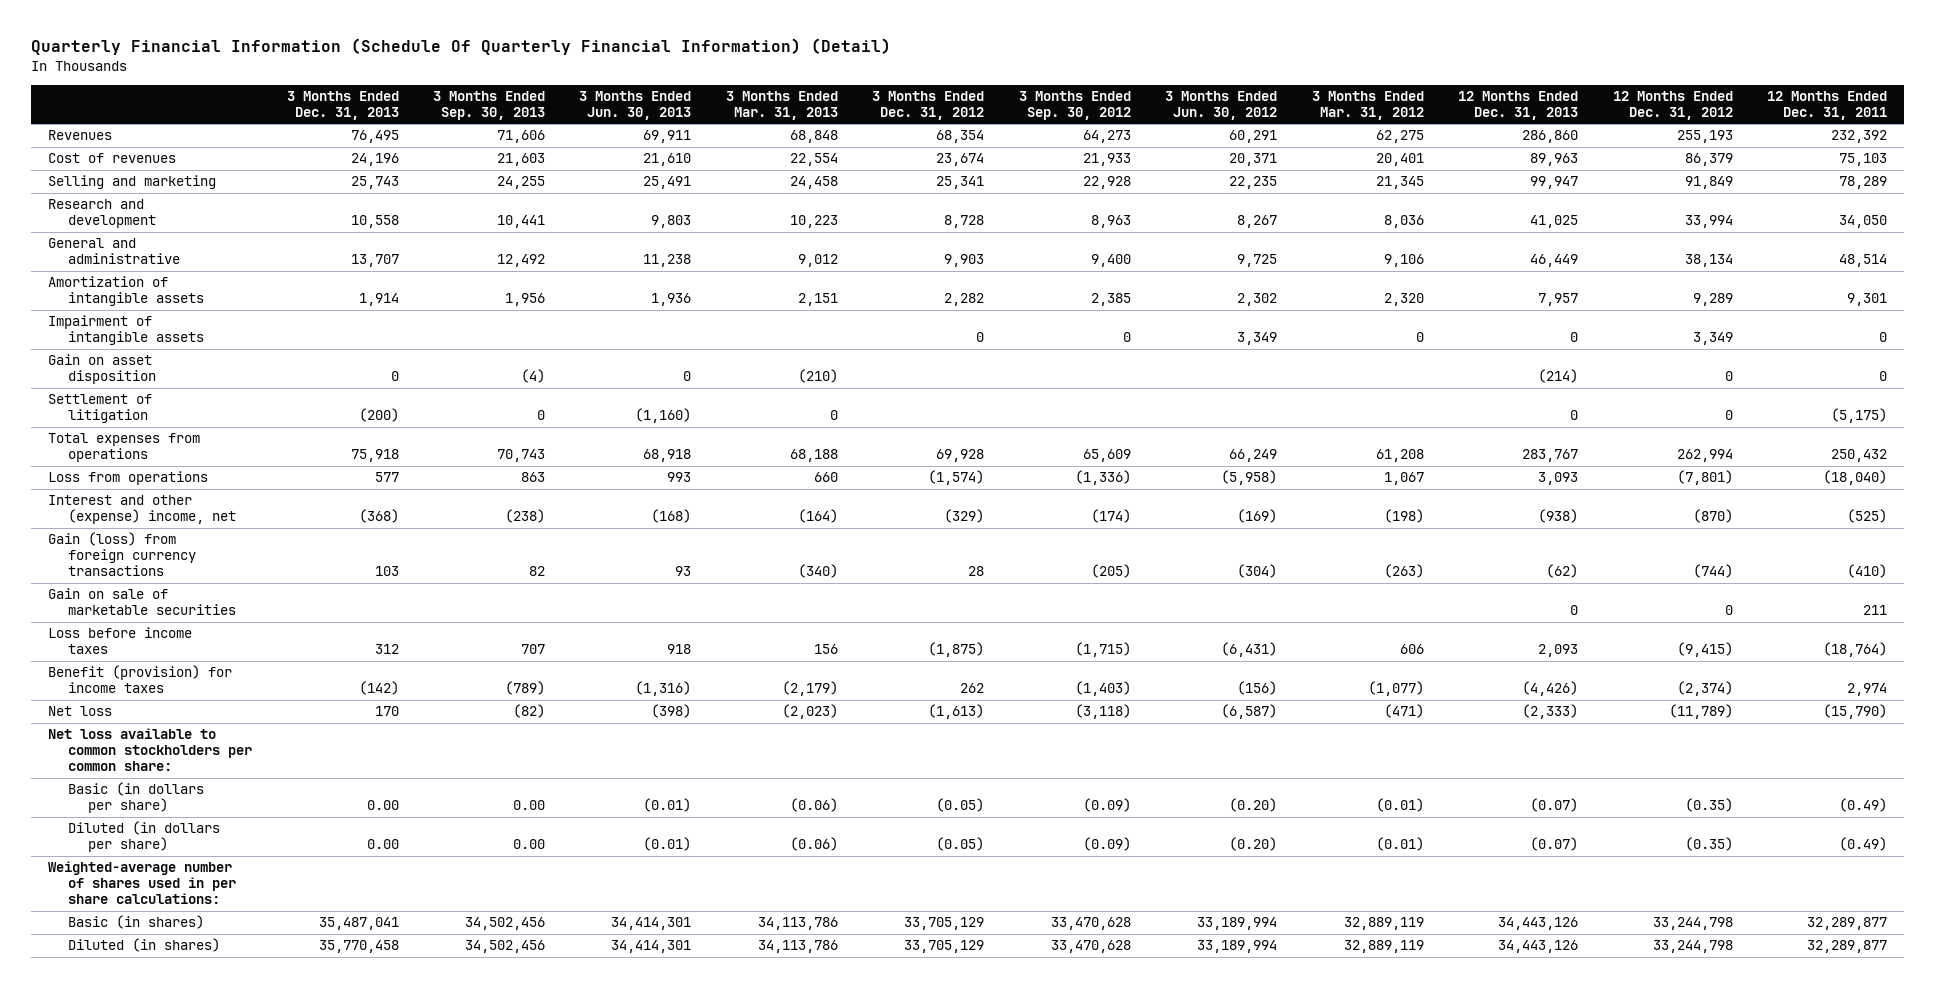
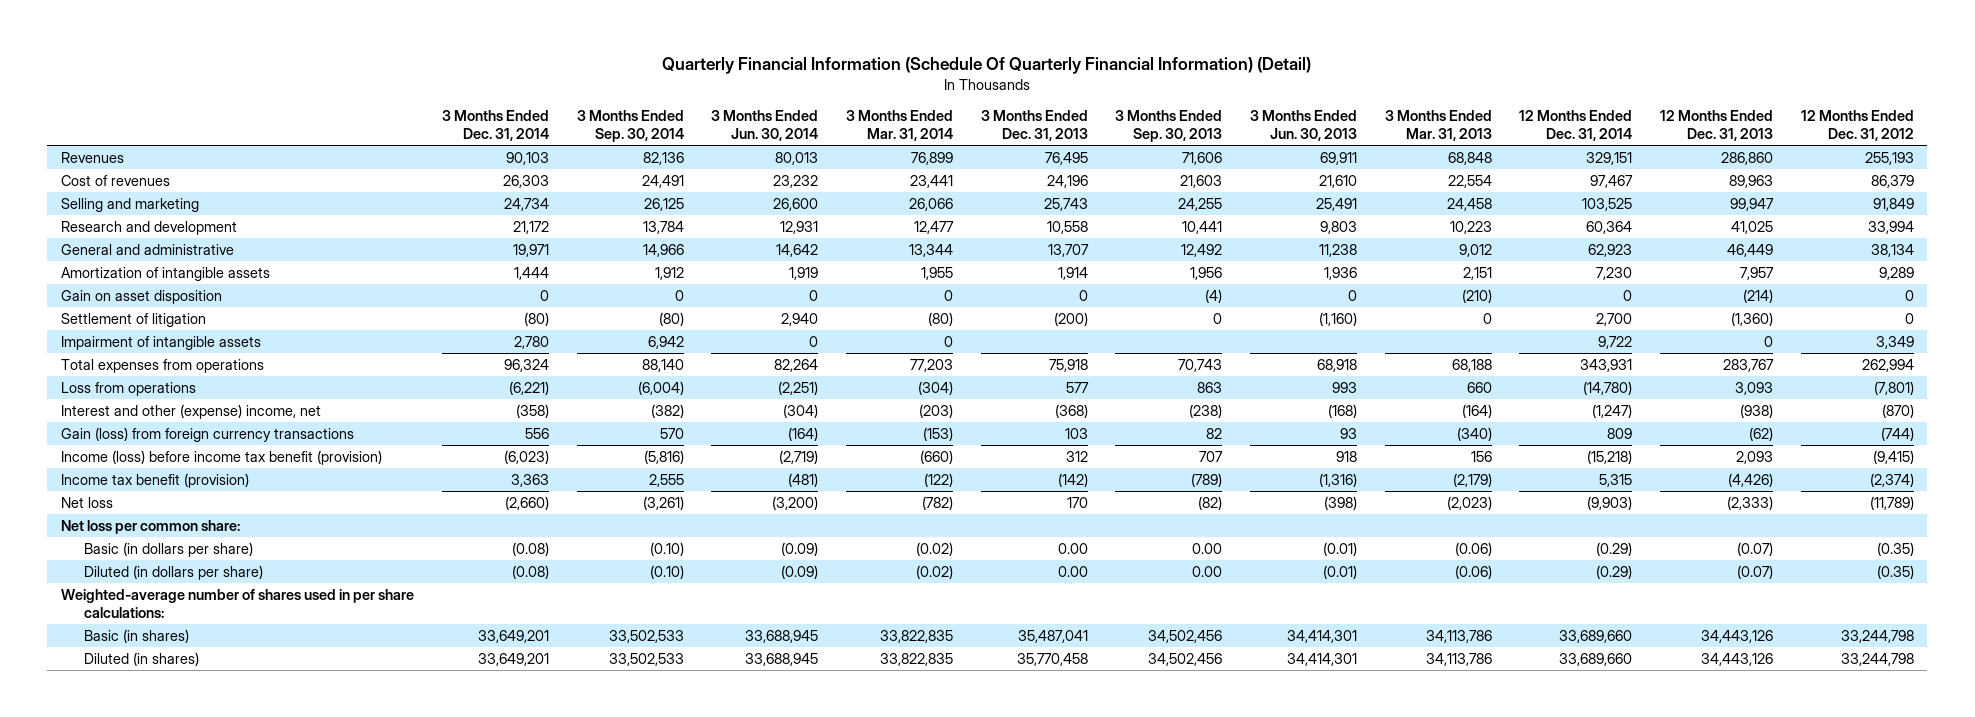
[872,91,985,121] 3 Months Ended Dec. 31, 2012 -> none
[1018,91,1131,121] 3 Months Ended Sep. 30, 2012 -> none
[1165,91,1278,121] 3 Months Ended Jun. 30, 2012 -> none
[1311,91,1424,121] 3 Months Ended Mar. 31, 2012 -> none
[1767,91,1888,121] 12 Months Ended Dec. 31, 2011 -> none
none -> [441,110,549,142] 3 Months Ended Dec. 31, 2014
none -> [576,110,684,143] 3 Months Ended Sep. 30, 2014
none -> [711,110,819,142] 3 Months Ended Jun. 30, 2014
none -> [845,110,953,142] 3 Months Ended Mar. 31, 2014
none -> [1519,110,1633,142] 12 Months Ended Dec. 31, 2014
[1570,410,1579,421] 0 -> [1730,311,1773,326] (1,360)
[48,315,205,346] Impairment of intangible assets -> [61,335,262,350] Impairment of intangible assets
[48,588,237,616] Gain on sale of marketable securities -> none
[48,627,193,655] Loss before income taxes -> [61,449,383,465] Income (loss) before income tax benefit (provision)
[48,665,233,694] Benefit (provision) for income taxes -> [61,472,250,488] Income tax benefit (provision)
[48,728,253,772] Net loss available to common stockholders per common share: -> [61,519,241,534] Net loss per common share:

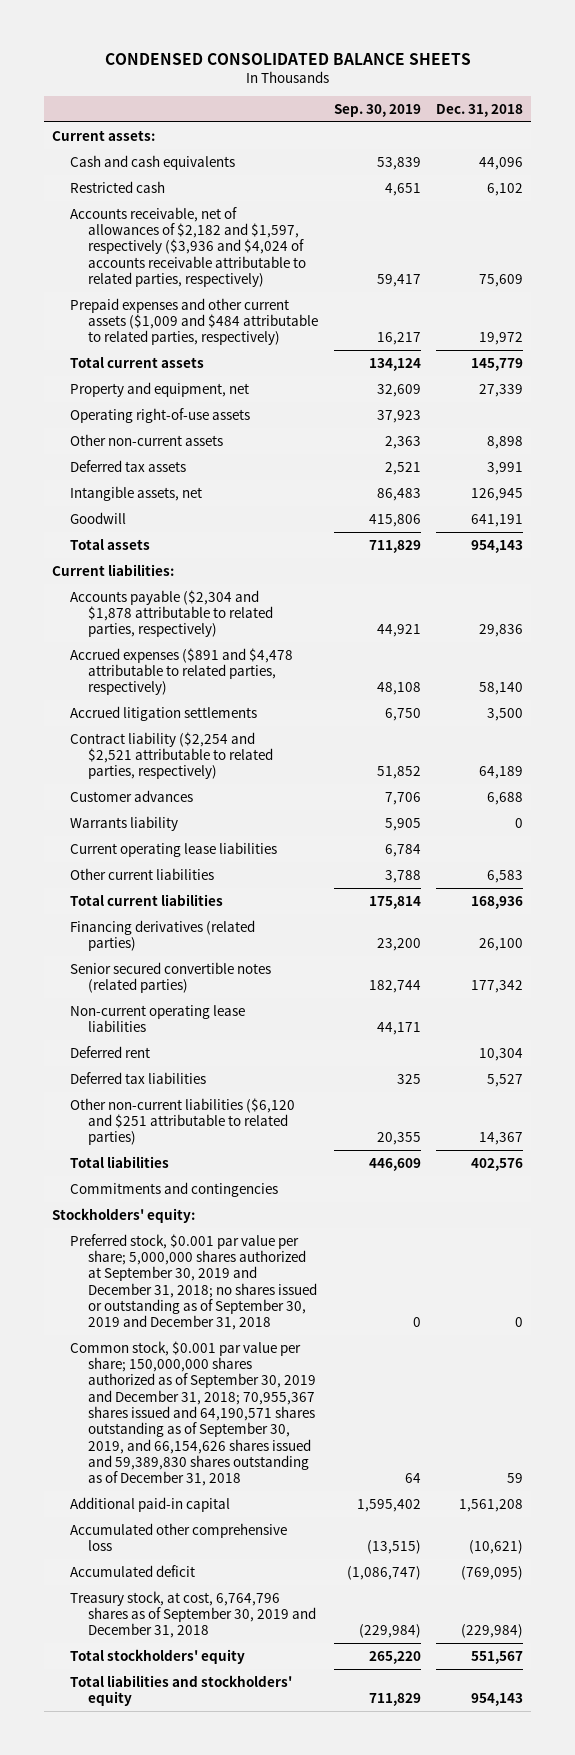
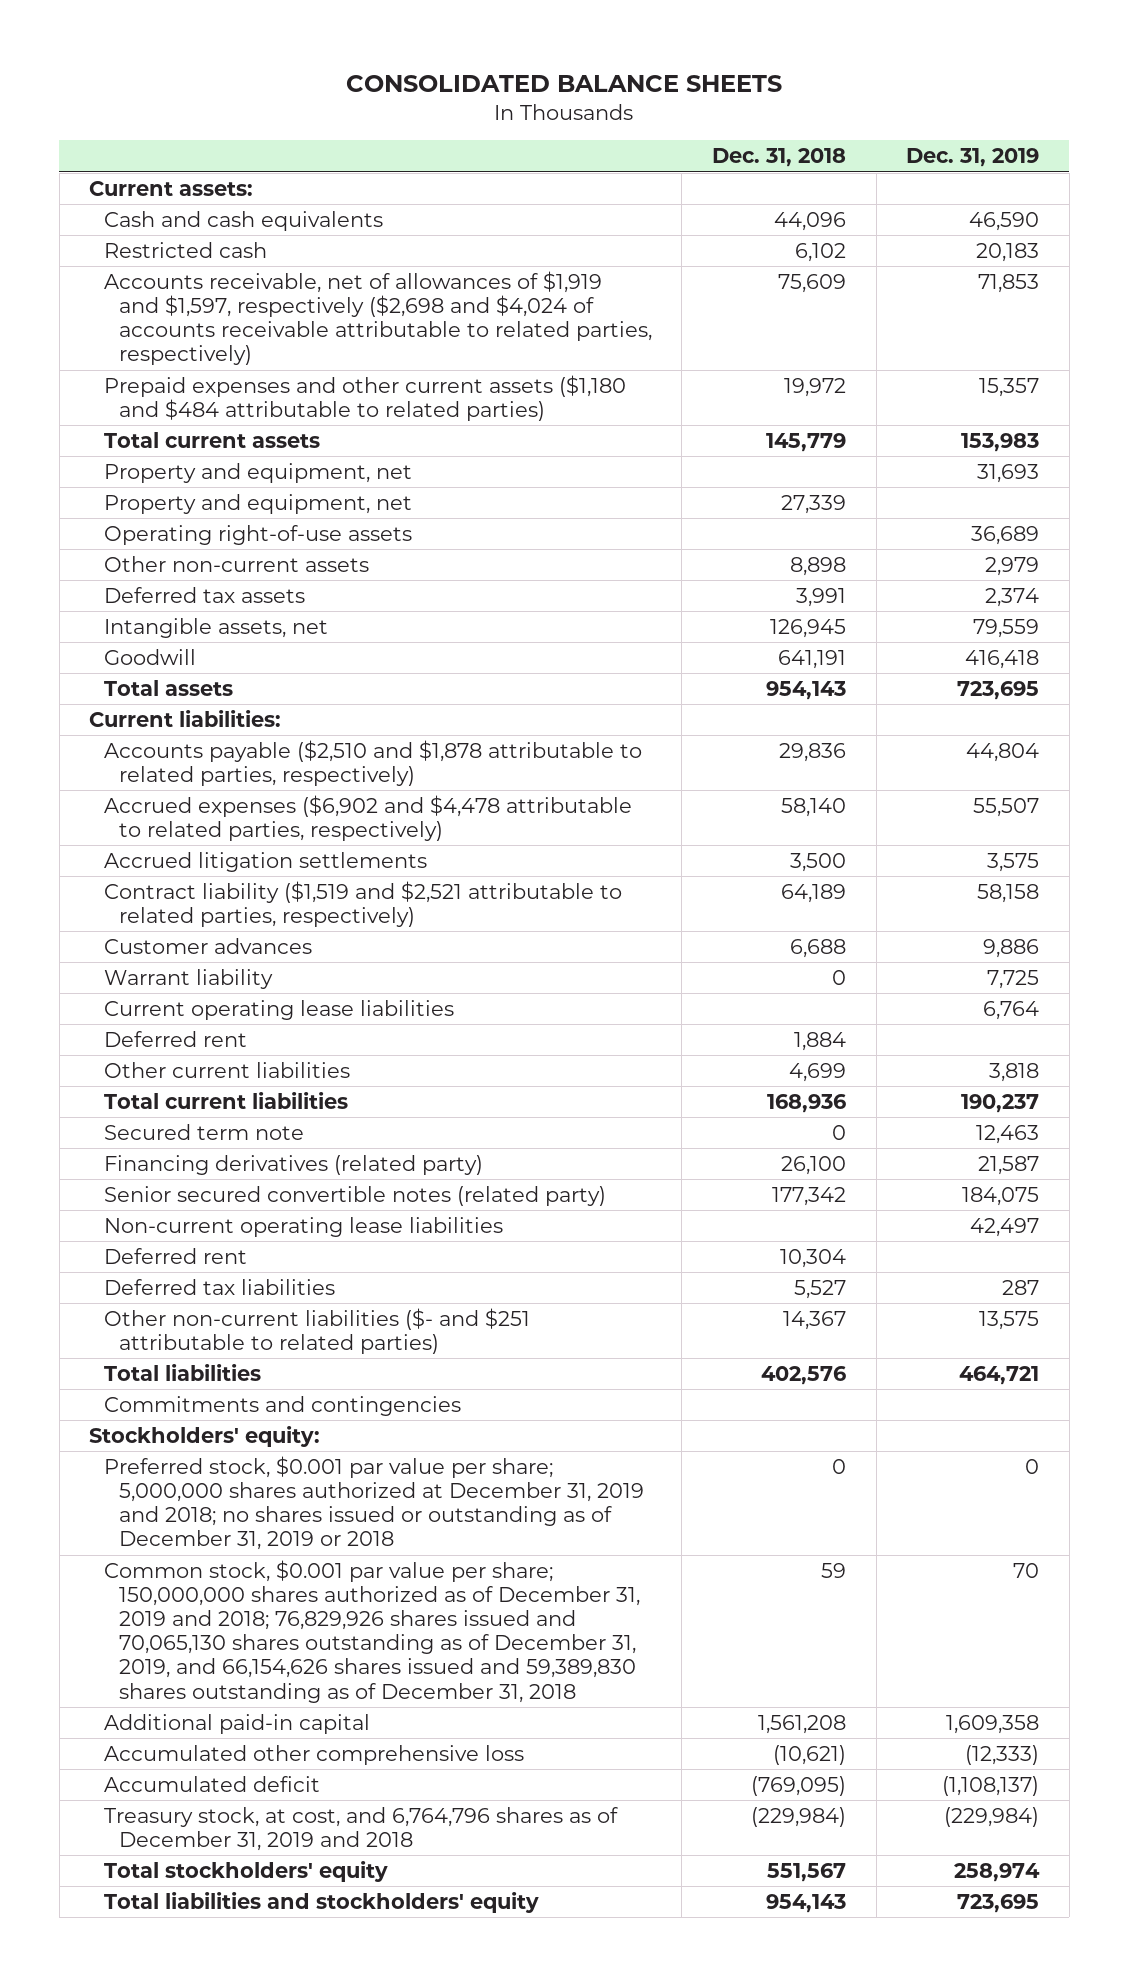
[104,52,471,65] CONDENSED CONSOLIDATED BALANCE SHEETS -> [346,74,783,92] CONSOLIDATED BALANCE SHEETS
[333,103,421,117] Sep. 30, 2019 -> none
none -> [906,148,1040,168] Dec. 31, 2019
[69,206,306,288] Accounts receivable, net of allowances of $2,182 and $1,597, respectively ($3,936 and $4,024 of accounts receivable attributable to related parties, respectively) -> [104,270,652,366] Accounts receivable, net of allowances of $1,919 and $1,597, respectively ($2,698 and $4,024 of accounts receivable attributable to related parties, respectively)
[69,297,318,346] Prepaid expenses and other current assets ($1,009 and $484 attributable to related parties, respectively) -> [104,374,627,422] Prepaid expenses and other current assets ($1,180 and $484 attributable to related parties)
none -> [104,462,413,483] Property and equipment, net
[69,589,273,638] Accounts payable ($2,304 and $1,878 attributable to related parties, respectively) -> [104,739,643,787] Accounts payable ($2,510 and $1,878 attributable to related parties, respectively)
[69,647,293,696] Accrued expenses ($891 and $4,478 attributable to related parties, respectively) -> [104,794,633,842] Accrued expenses ($6,902 and $4,478 attributable to related parties, respectively)
[69,731,273,780] Contract liability ($2,254 and $2,521 attributable to related parties, respectively) -> [104,880,623,928] Contract liability ($1,519 and $2,521 attributable to related parties, respectively)
[69,815,178,831] Warrants liability -> [104,968,274,989] Warrant liability
none -> [104,1030,248,1047] Deferred rent
[487,869,524,883] 6,583 -> [789,1062,847,1082] 4,699
none -> [104,1123,305,1140] Secured term note
[69,919,255,952] Financing derivatives (related parties) -> [104,1154,484,1175] Financing derivatives (related party)
[69,961,271,994] Senior secured convertible notes (related parties) -> [104,1185,607,1206] Senior secured convertible notes (related party)
[69,1097,295,1146] Other non-current liabilities ($6,120 and $251 attributable to related parties) -> [104,1307,531,1355] Other non-current liabilities ($- and $251 attributable to related parties)
[69,1233,317,1331] Preferred stock, $0.001 par value per share; 5,000,000 shares authorized at September 30, 2019 and December 31, 2018; no shares issued or outstanding as of September 30, 2019 and December 31, 2018 -> [104,1455,644,1551] Preferred stock, $0.001 par value per share; 5,000,000 shares authorized at December 31, 2019 and 2018; no shares issued or outstanding as of December 31, 2019 or 2018
[69,1340,316,1487] Common stock, $0.001 par value per share; 150,000,000 shares authorized as of September 30, 2019 and December 31, 2018; 70,955,367 shares issued and 64,190,571 shares outstanding as of September 30, 2019, and 66,154,626 shares issued and 59,389,830 shares outstanding as of December 31, 2018 -> [104,1559,640,1703] Common stock, $0.001 par value per share; 150,000,000 shares authorized as of December 31, 2019 and 2018; 76,829,926 shares issued and 70,065,130 shares outstanding as of December 31, 2019, and 66,154,626 shares issued and 59,389,830 shares outstanding as of December 31, 2018
[69,1590,316,1639] Treasury stock, at cost, 6,764,796 shares as of September 30, 2019 and December 31, 2018 -> [104,1806,619,1852] Treasury stock, at cost, and 6,764,796 shares as of December 31, 2019 and 2018

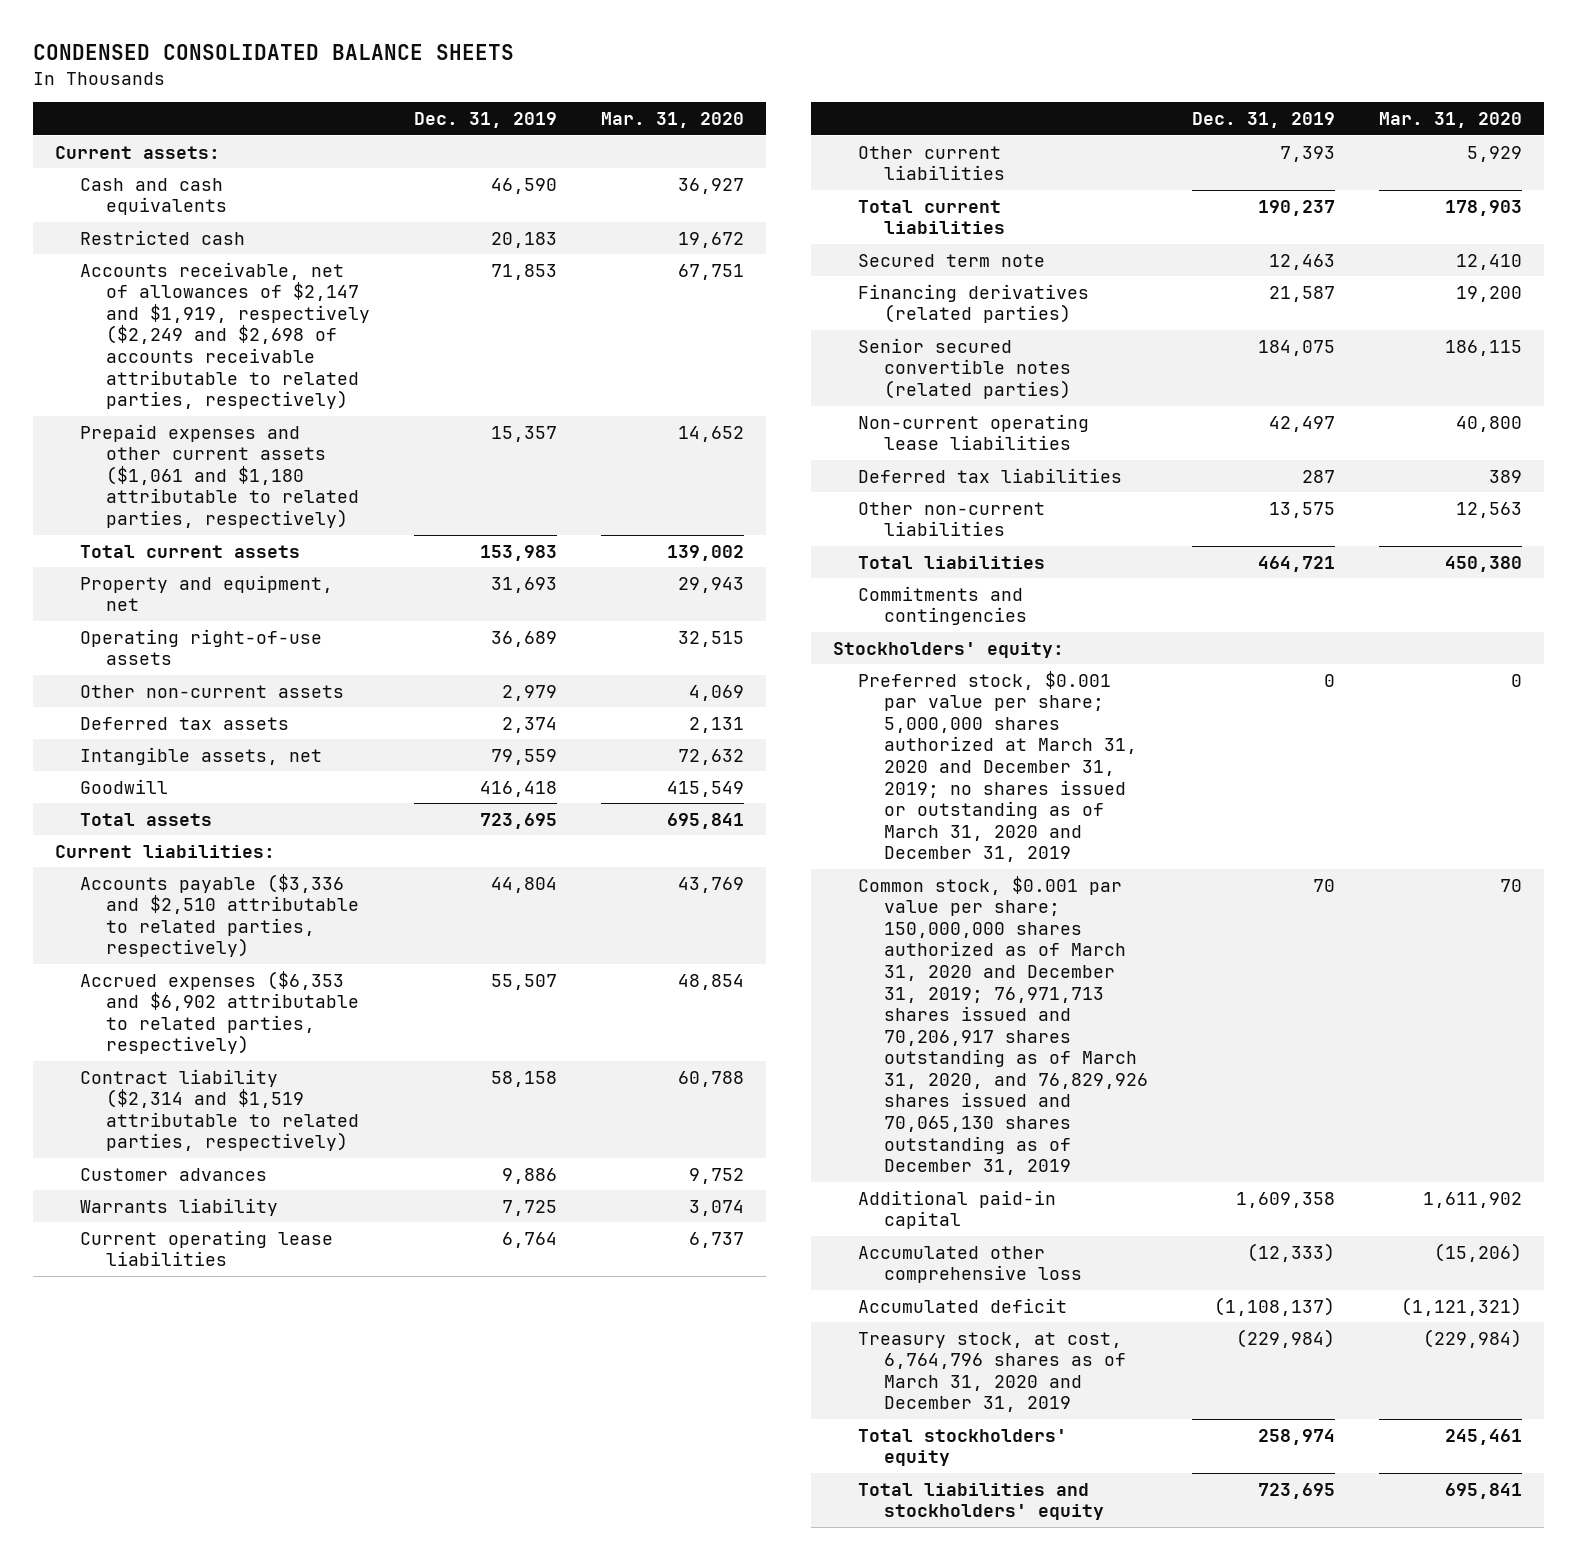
[346,74,783,92] CONSOLIDATED BALANCE SHEETS -> [32,44,514,61] CONDENSED CONSOLIDATED BALANCE SHEETS
[712,148,847,168] Dec. 31, 2018 -> none
none -> [601,112,745,129] Mar. 31, 2020
[104,270,652,366] Accounts receivable, net of allowances of $1,919 and $1,597, respectively ($2,698 and $4,024 of accounts receivable attributable to related parties, respectively) -> [80,261,370,410] Accounts receivable, net of allowances of $2,147 and $1,919, respectively ($2,249 and $2,698 of accounts receivable attributable to related parties, respectively)
[104,374,627,422] Prepaid expenses and other current assets ($1,180 and $484 attributable to related parties) -> [80,423,359,528] Prepaid expenses and other current assets ($1,061 and $1,180 attributable to related parties, respectively)
[104,493,413,514] Property and equipment, net -> none
[104,851,428,872] Accrued litigation settlements -> none
[104,739,643,787] Accounts payable ($2,510 and $1,878 attributable to related parties, respectively) -> [80,873,359,958] Accounts payable ($3,336 and $2,510 attributable to related parties, respectively)
[104,794,633,842] Accrued expenses ($6,902 and $4,478 attributable to related parties, respectively) -> [80,970,359,1055] Accrued expenses ($6,353 and $6,902 attributable to related parties, respectively)
[104,880,623,928] Contract liability ($1,519 and $2,521 attributable to related parties, respectively) -> [80,1068,359,1152] Contract liability ($2,314 and $1,519 attributable to related parties, respectively)
[104,968,274,989] Warrant liability -> [80,1197,279,1216] Warrants liability
[104,1030,248,1047] Deferred rent -> none
[989,1062,1040,1082] 3,818 -> [1280,145,1336,162] 7,393
[104,1154,484,1175] Financing derivatives (related party) -> [858,283,1090,324] Financing derivatives (related parties)
[104,1185,607,1206] Senior secured convertible notes (related party) -> [858,337,1072,399] Senior secured convertible notes (related parties)
[104,1247,248,1264] Deferred rent -> none
[104,1307,531,1355] Other non-current liabilities ($- and $251 attributable to related parties) -> [858,501,1046,537] Other non-current liabilities
[104,1455,644,1551] Preferred stock, $0.001 par value per share; 5,000,000 shares authorized at December 31, 2019 and 2018; no shares issued or outstanding as of December 31, 2019 or 2018 -> [858,670,1138,863] Preferred stock, $0.001 par value per share; 5,000,000 shares authorized at March 31, 2020 and December 31, 2019; no shares issued or outstanding as of March 31, 2020 and December 31, 2019
[104,1559,640,1703] Common stock, $0.001 par value per share; 150,000,000 shares authorized as of December 31, 2019 and 2018; 76,829,926 shares issued and 70,065,130 shares outstanding as of December 31, 2019, and 66,154,626 shares issued and 59,389,830 shares outstanding as of December 31, 2018 -> [858,875,1149,1176] Common stock, $0.001 par value per share; 150,000,000 shares authorized as of March 31, 2020 and December 31, 2019; 76,971,713 shares issued and 70,206,917 shares outstanding as of March 31, 2020, and 76,829,926 shares issued and 70,065,130 shares outstanding as of December 31, 2019
[104,1806,619,1852] Treasury stock, at cost, and 6,764,796 shares as of December 31, 2019 and 2018 -> [858,1331,1127,1413] Treasury stock, at cost, 6,764,796 shares as of March 31, 2020 and December 31, 2019

